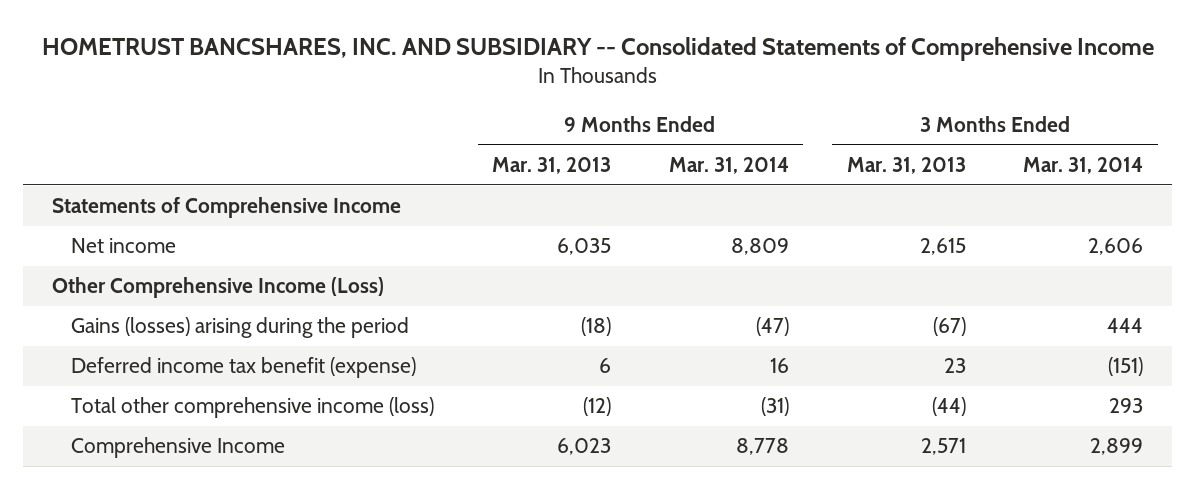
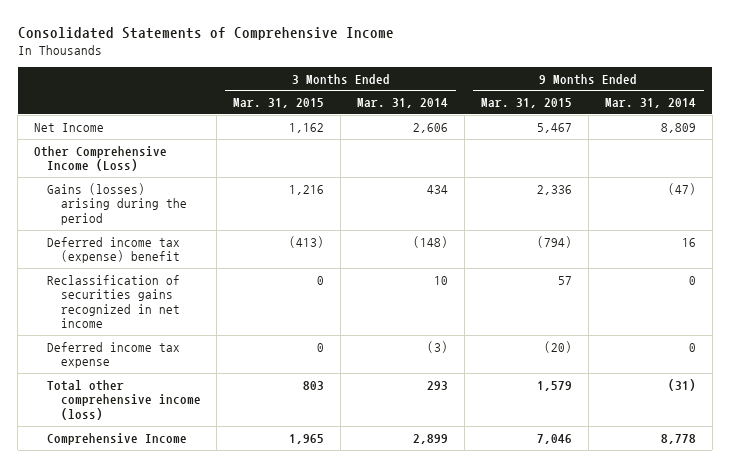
[41,37,1154,62] HOMETRUST BANCSHARES, INC. AND SUBSIDIARY -- Consolidated Statements of Comprehensive Income -> [17,27,394,41] Consolidated Statements of Comprehensive Income
[492,156,612,174] Mar. 31, 2013 -> none
[846,156,966,174] Mar. 31, 2013 -> none
none -> [233,98,325,109] Mar. 31, 2015
none -> [480,98,572,109] Mar. 31, 2015
[51,197,401,219] Statements of Comprehensive Income -> none
[71,238,177,254] Net income -> [33,122,104,132] Net Income
[1107,318,1144,334] 444 -> [427,184,449,194] 434
none -> [47,236,181,264] Deferred income tax (expense) benefit
none -> [47,274,181,329] Reclassification of securities gains recognized in net income
[71,357,417,379] Deferred income tax benefit (expense) -> [47,341,181,369] Deferred income tax expense
[769,358,789,374] 16 -> [688,342,696,352] 0
[1108,357,1144,377] (151) -> [427,340,449,353] (3)

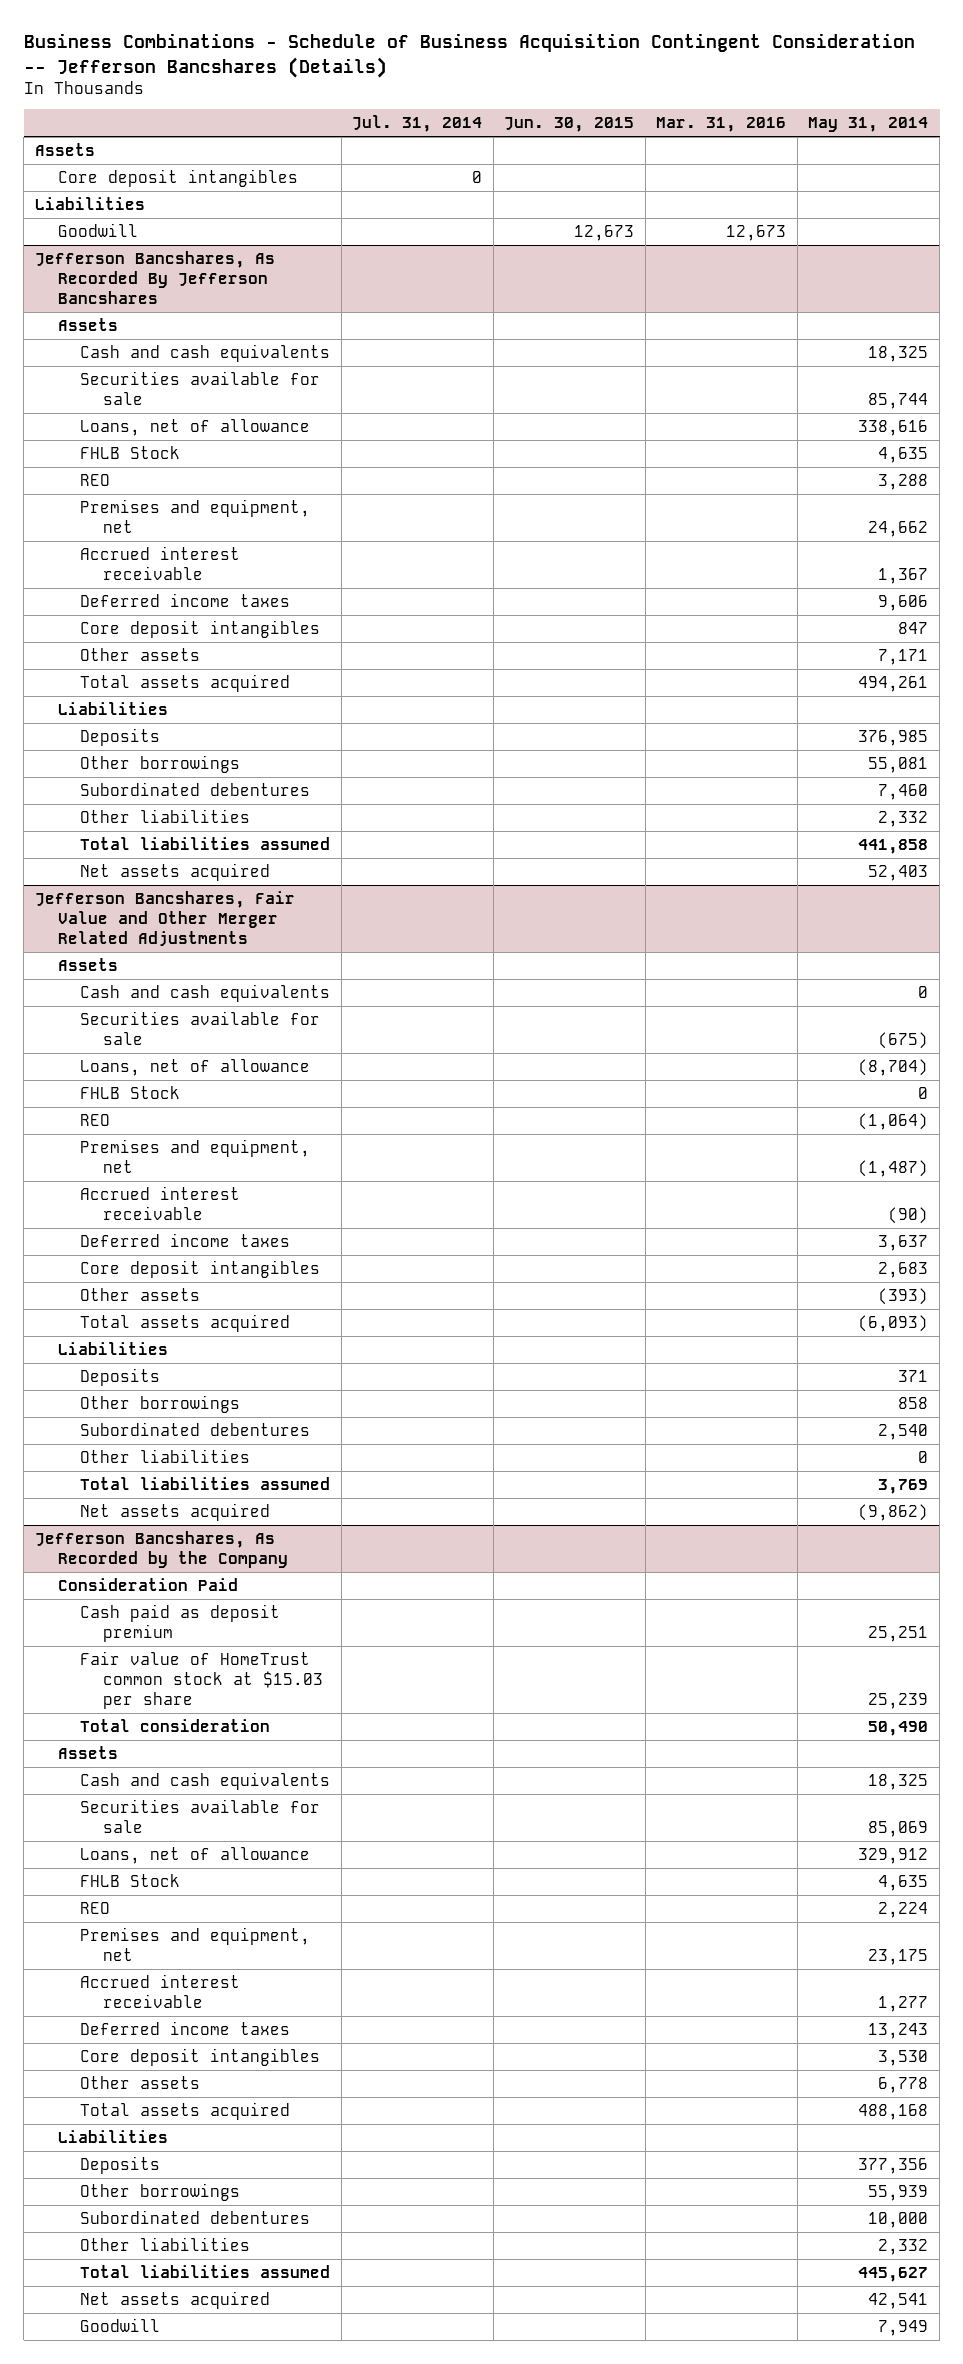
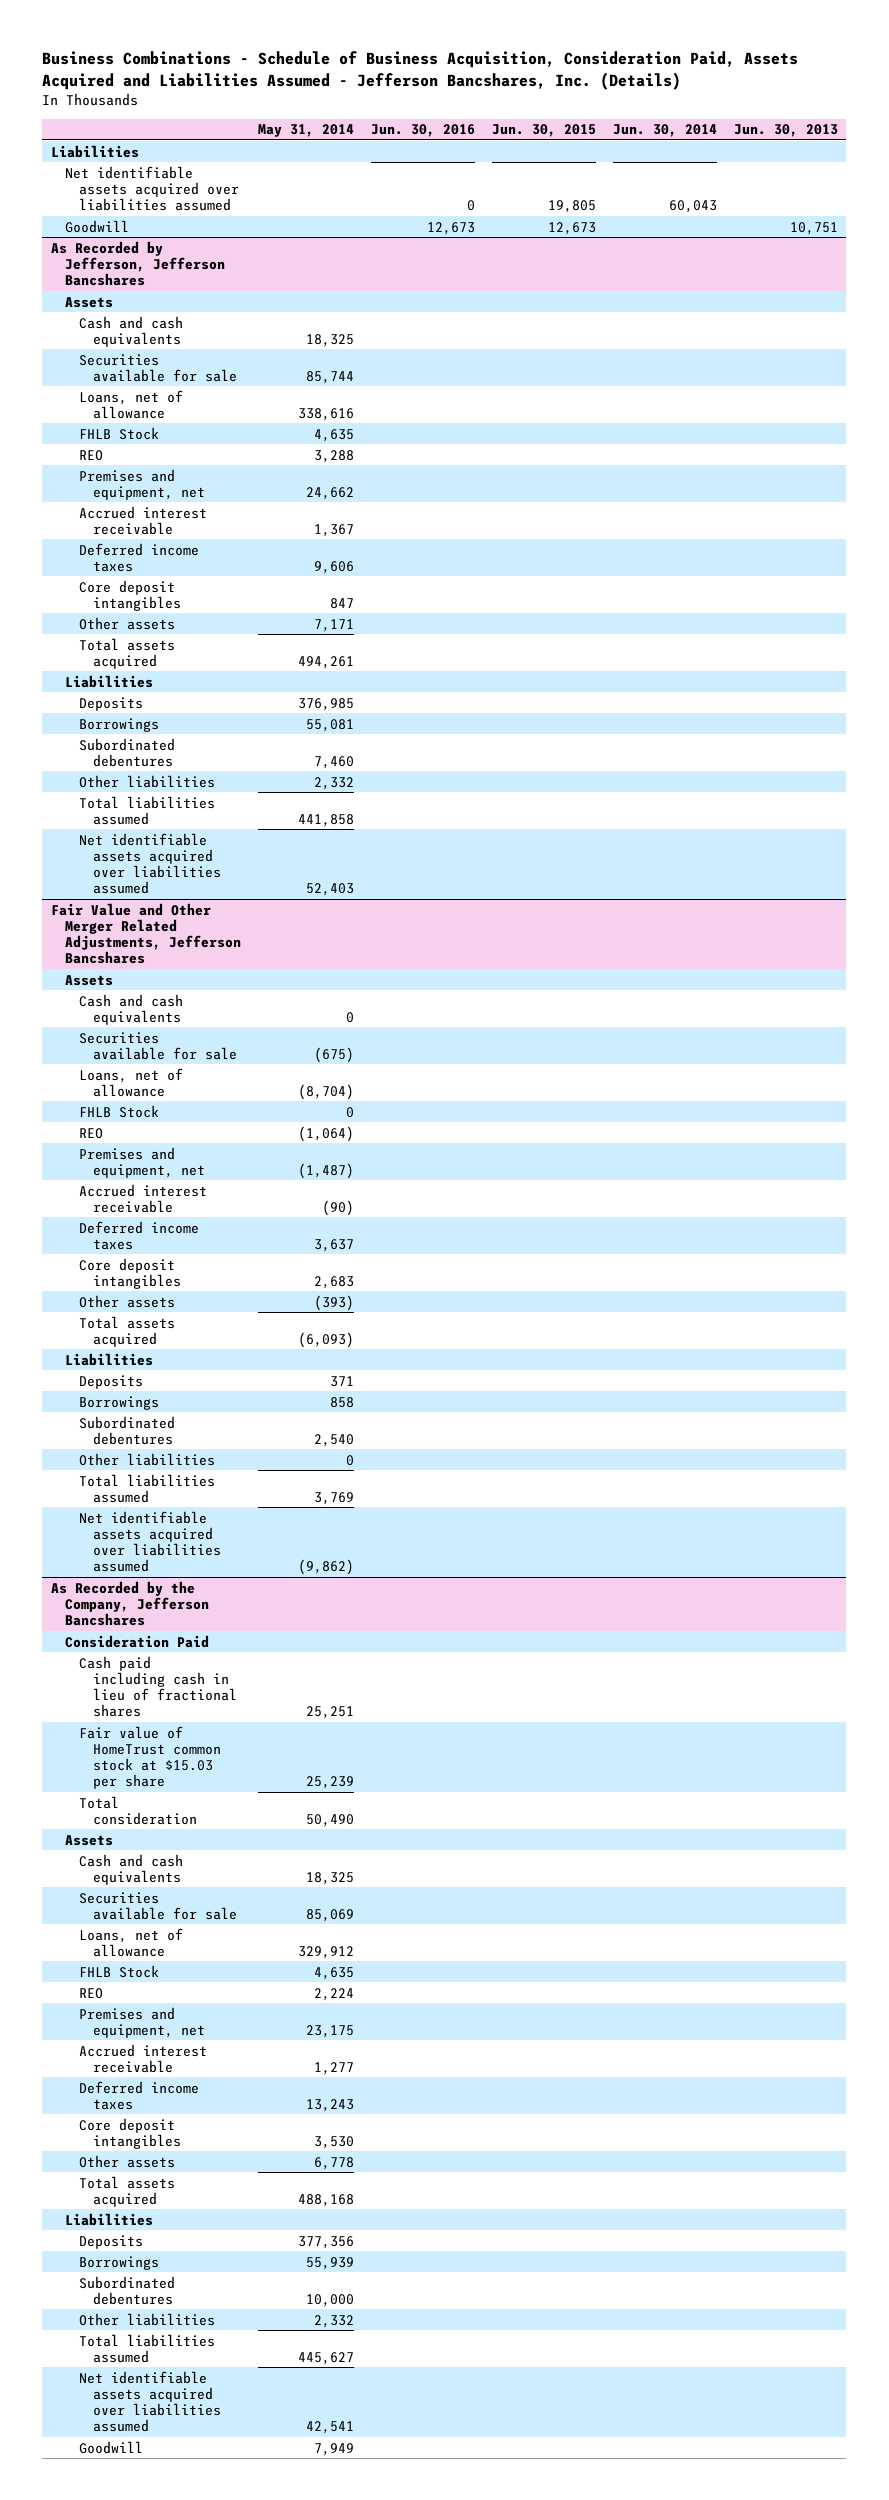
[23,33,915,78] Business Combinations - Schedule of Business Acquisition Contingent Consideration -- Jefferson Bancshares (Details) -> [42,51,799,90] Business Combinations - Schedule of Business Acquisition, Consideration Paid, Assets Acquired and Liabilities Assumed - Jefferson Bancshares, Inc. (Details)
[352,115,483,133] Jul. 31, 2014 -> none
[656,117,787,133] Mar. 31, 2016 -> none
none -> [370,124,475,138] Jun. 30, 2016
none -> [612,124,717,138] Jun. 30, 2014
none -> [733,124,838,138] Jun. 30, 2013
[34,143,95,157] Assets -> none
[57,169,298,188] Core deposit intangibles -> none
none -> [64,165,239,211] Net identifiable assets acquired over liabilities assumed
[34,251,275,304] Jefferson Bancshares, As Recorded By Jefferson Bancshares -> [50,240,225,286] As Recorded by Jefferson, Jefferson Bancshares
[80,755,241,774] Other borrowings -> [78,717,159,732] Borrowings
[80,863,271,882] Net assets acquired -> [78,832,221,894] Net identifiable assets acquired over liabilities assumed
[34,891,295,946] Jefferson Bancshares, Fair Value and Other Merger Related Adjustments -> [50,902,241,964] Fair Value and Other Merger Related Adjustments, Jefferson Bancshares
[80,1395,241,1414] Other borrowings -> [78,1395,159,1410] Borrowings
[80,1503,271,1522] Net assets acquired -> [78,1510,221,1572] Net identifiable assets acquired over liabilities assumed
[34,1531,288,1568] Jefferson Bancshares, As Recorded by the Company -> [50,1580,209,1626] As Recorded by the Company, Jefferson Bancshares
[80,1604,281,1642] Cash paid as deposit premium -> [78,1655,237,1717] Cash paid including cash in lieu of fractional shares
[80,2183,241,2202] Other borrowings -> [78,2255,159,2270] Borrowings
[80,2291,271,2310] Net assets acquired -> [78,2370,221,2432] Net identifiable assets acquired over liabilities assumed

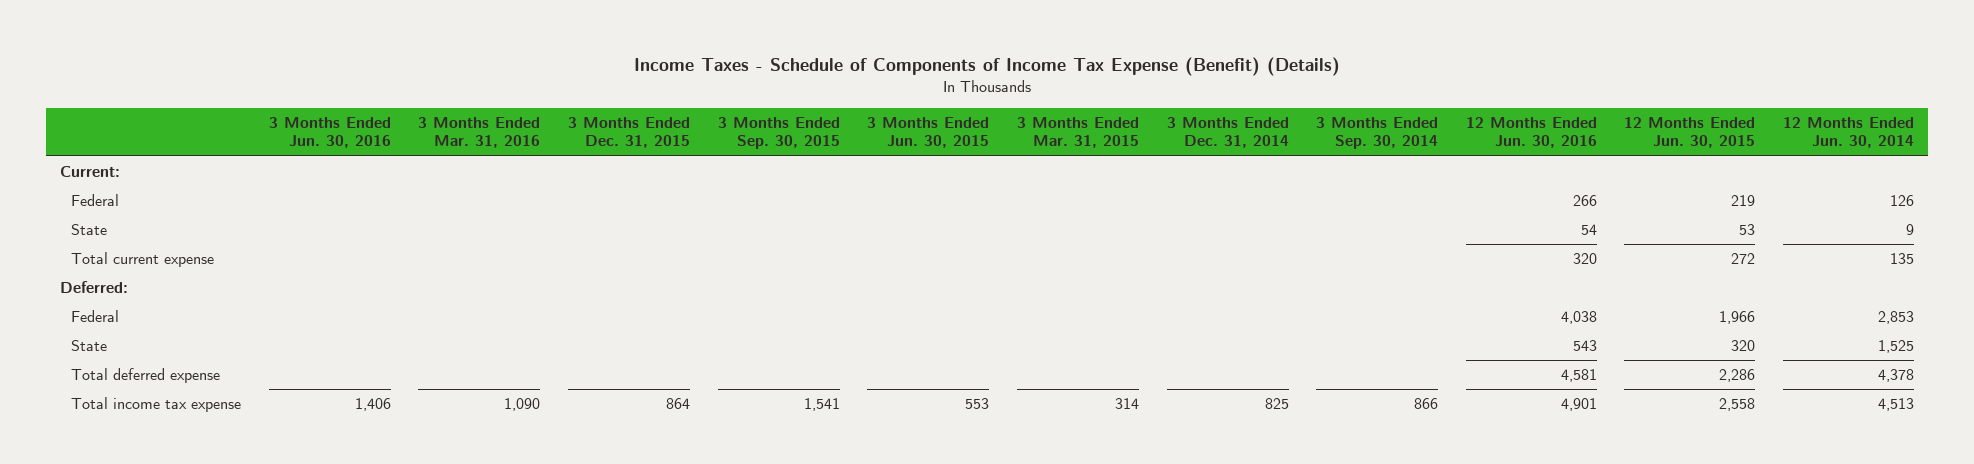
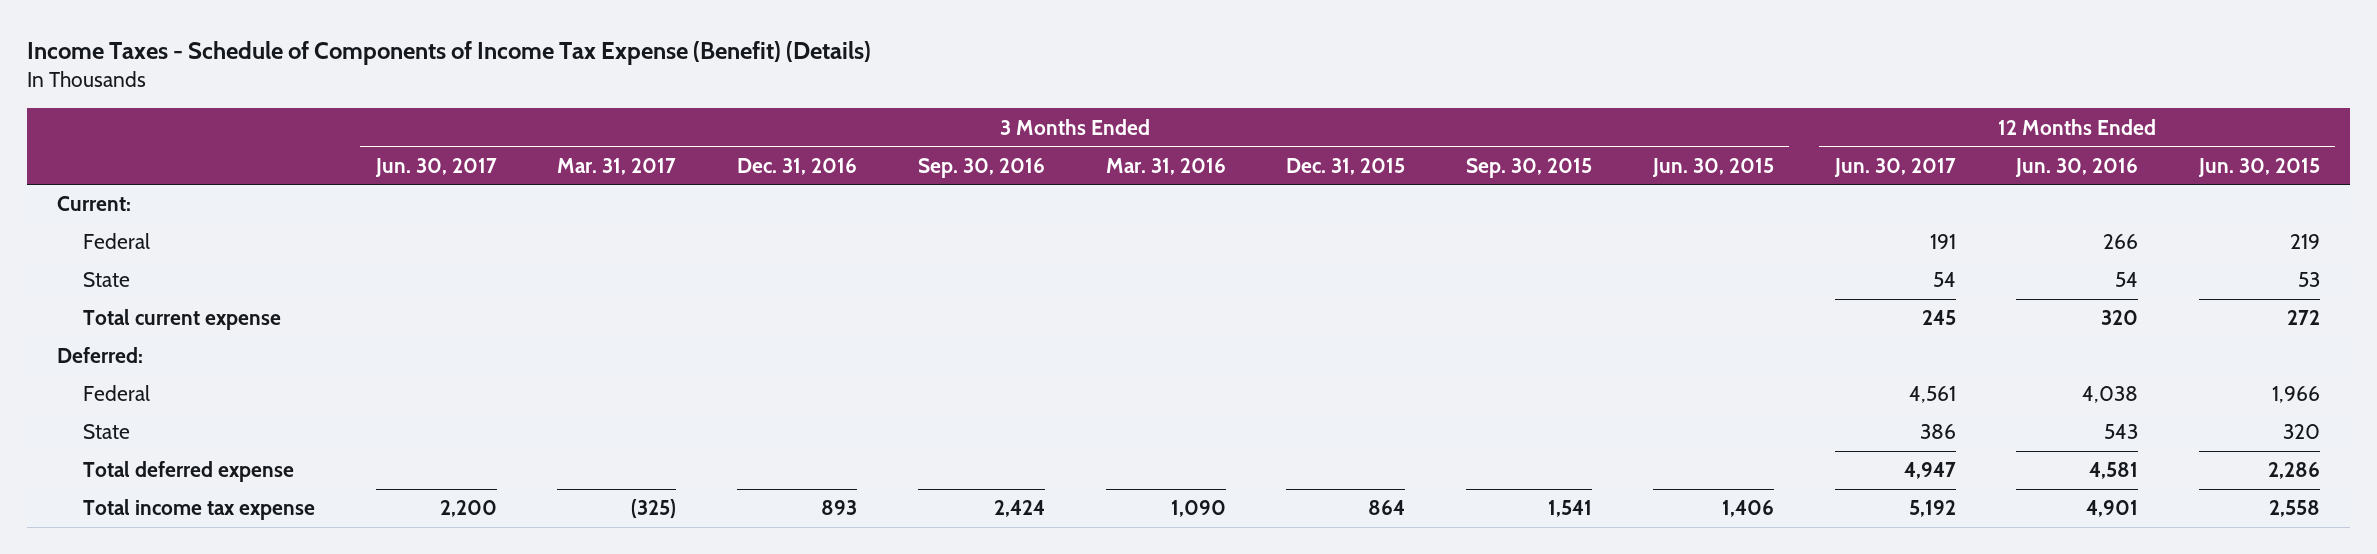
[268,116,391,149] 3 Months Ended Jun. 30, 2016 -> none
[1016,116,1139,149] 3 Months Ended Mar. 31, 2015 -> none
[1166,116,1289,149] 3 Months Ended Dec. 31, 2014 -> none
[1316,116,1439,150] 3 Months Ended Sep. 30, 2014 -> none
[1783,116,1915,149] 12 Months Ended Jun. 30, 2014 -> none
none -> [374,157,497,177] Jun. 30, 2017
none -> [557,157,677,175] Mar. 31, 2017
none -> [737,157,858,175] Dec. 31, 2016
none -> [917,157,1045,178] Sep. 30, 2016
none -> [1833,157,1956,177] Jun. 30, 2017
[965,398,990,410] 553 -> [1721,500,1774,518] 1,406

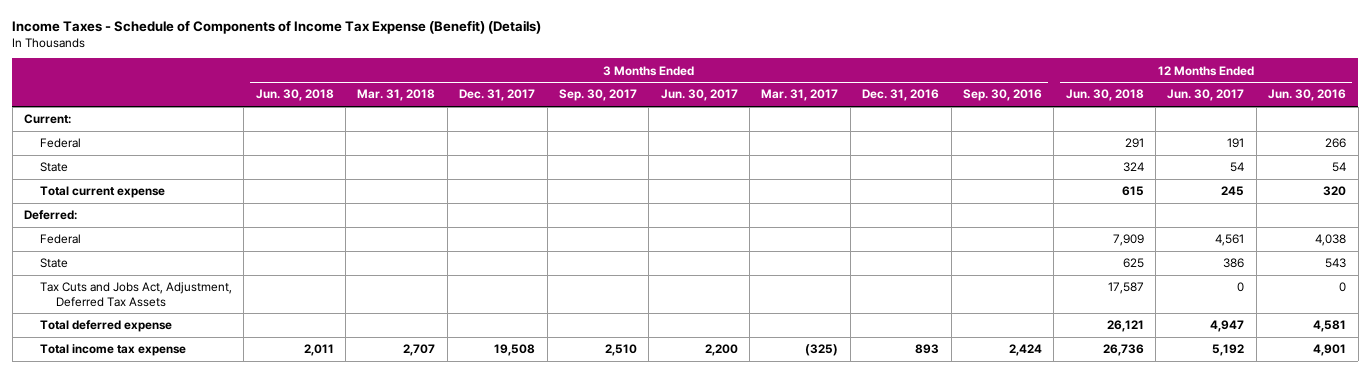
[1105,157,1226,175] Mar. 31, 2016 -> none
[1286,157,1406,175] Dec. 31, 2015 -> none
[1466,157,1593,178] Sep. 30, 2015 -> none
[1651,157,1774,177] Jun. 30, 2015 -> none
[2198,157,2321,177] Jun. 30, 2015 -> none
none -> [255,89,334,102] Jun. 30, 2018
none -> [357,89,436,102] Mar. 31, 2018
none -> [459,89,536,102] Dec. 31, 2017
none -> [558,89,637,102] Sep. 30, 2017
none -> [1065,89,1144,102] Jun. 30, 2018
none -> [39,282,232,307] Tax Cuts and Jobs Act, Adjustment, Deferred Tax Assets

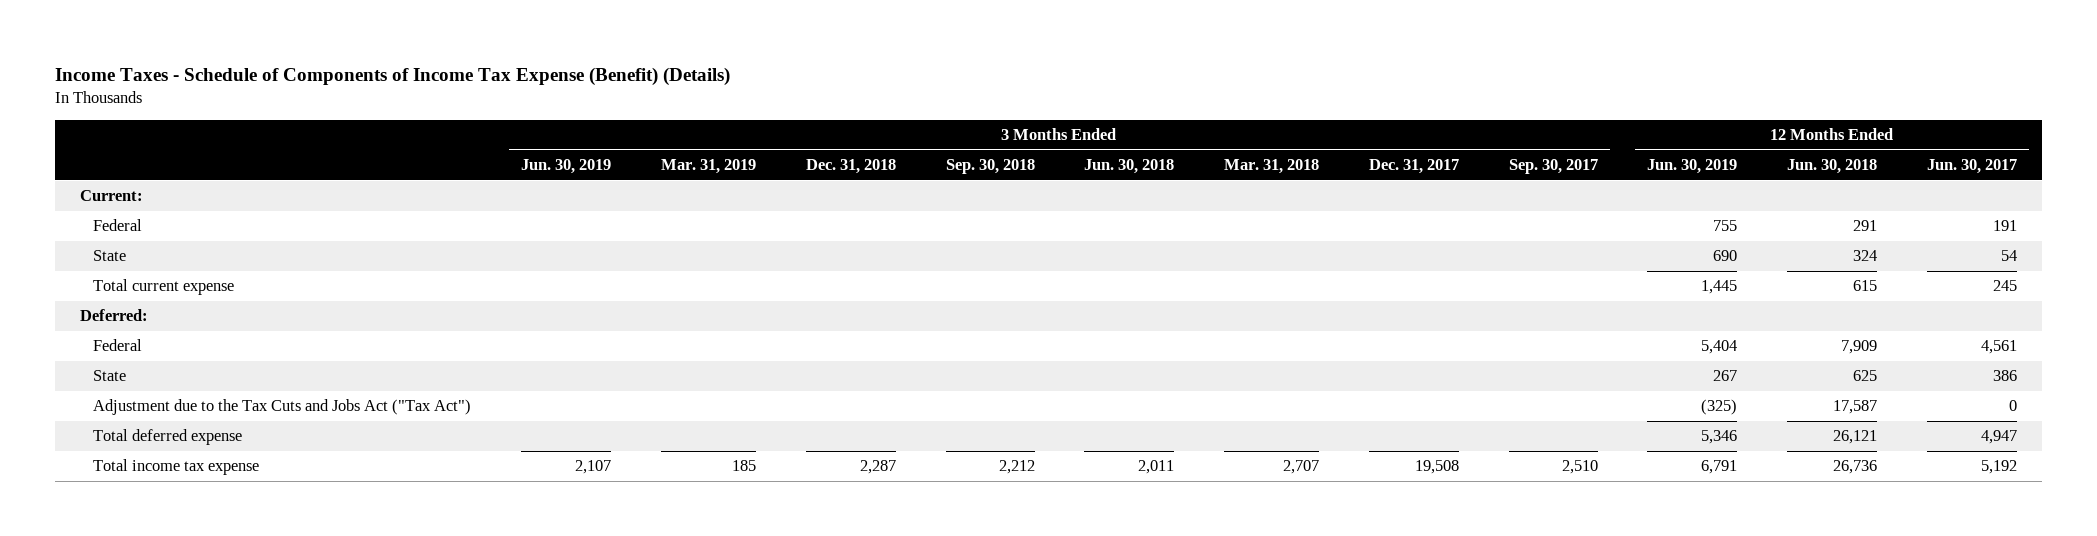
[660,89,738,102] Jun. 30, 2017 -> none
[761,89,839,102] Mar. 31, 2017 -> none
[862,89,940,102] Dec. 31, 2016 -> none
[962,89,1042,102] Sep. 30, 2016 -> none
[1268,89,1347,102] Jun. 30, 2016 -> none
none -> [521,159,612,175] Jun. 30, 2019
none -> [661,159,757,175] Mar. 31, 2019
none -> [805,159,896,175] Dec. 31, 2018
none -> [945,159,1035,175] Sep. 30, 2018
none -> [1647,159,1738,175] Jun. 30, 2019
[39,282,232,307] Tax Cuts and Jobs Act, Adjustment, Deferred Tax Assets -> [93,399,472,416] Adjustment due to the Tax Cuts and Jobs Act ("Tax Act")

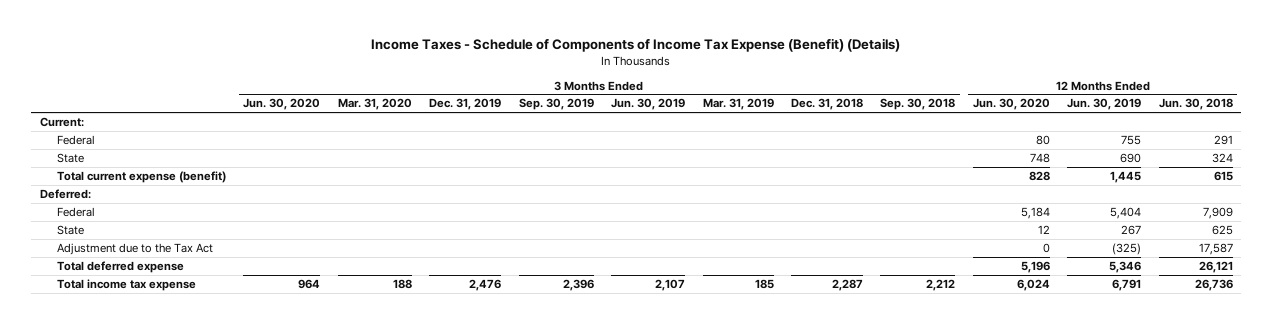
[1084,159,1175,175] Jun. 30, 2018 -> none
[1224,159,1320,175] Mar. 31, 2018 -> none
[1368,159,1459,175] Dec. 31, 2017 -> none
[1508,159,1598,175] Sep. 30, 2017 -> none
[1926,159,2017,175] Jun. 30, 2017 -> none
none -> [243,98,321,111] Jun. 30, 2020
none -> [337,98,412,111] Mar. 31, 2020
none -> [429,98,502,111] Dec. 31, 2019
none -> [518,98,594,111] Sep. 30, 2019
none -> [972,98,1050,111] Jun. 30, 2020
[93,279,235,296] Total current expense -> [56,171,226,184] Total current expense (benefit)
[93,399,472,416] Adjustment due to the Tax Cuts and Jobs Act ("Tax Act") -> [56,243,213,256] Adjustment due to the Tax Act

